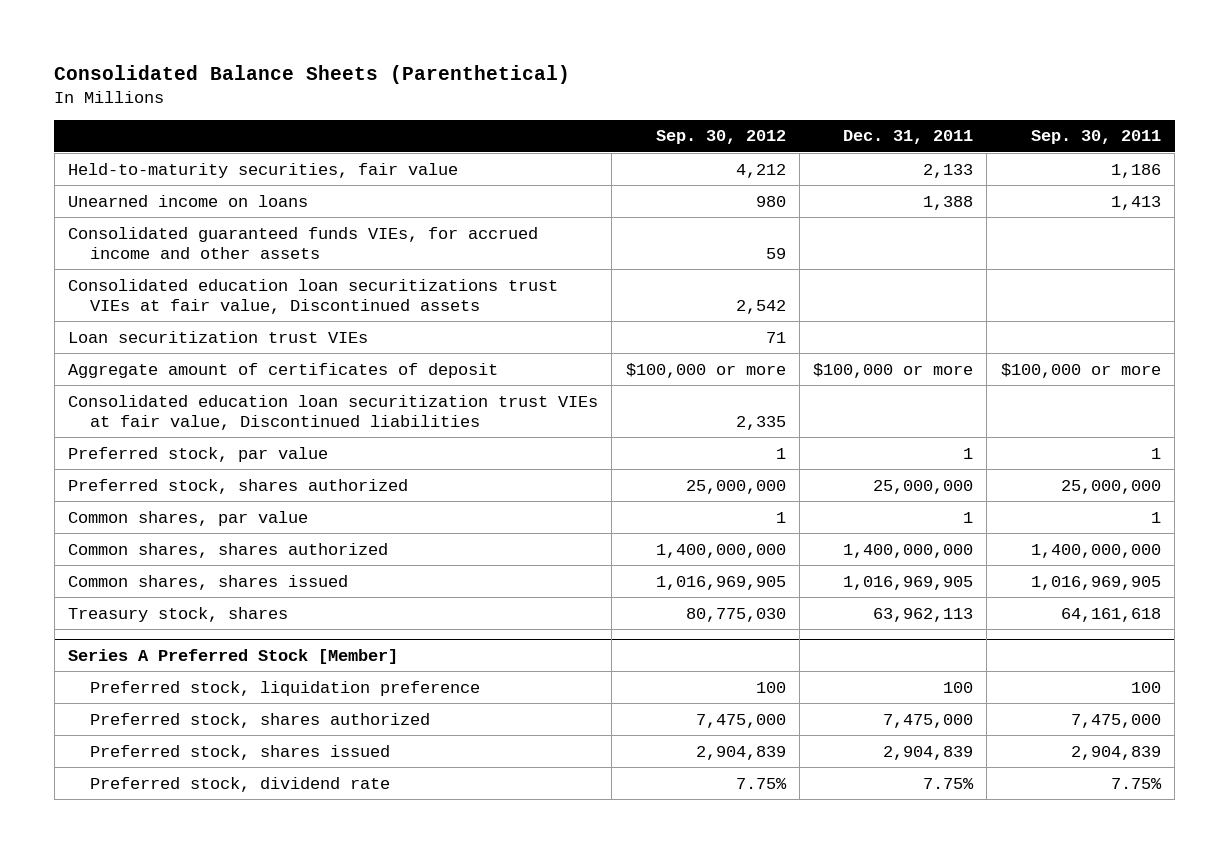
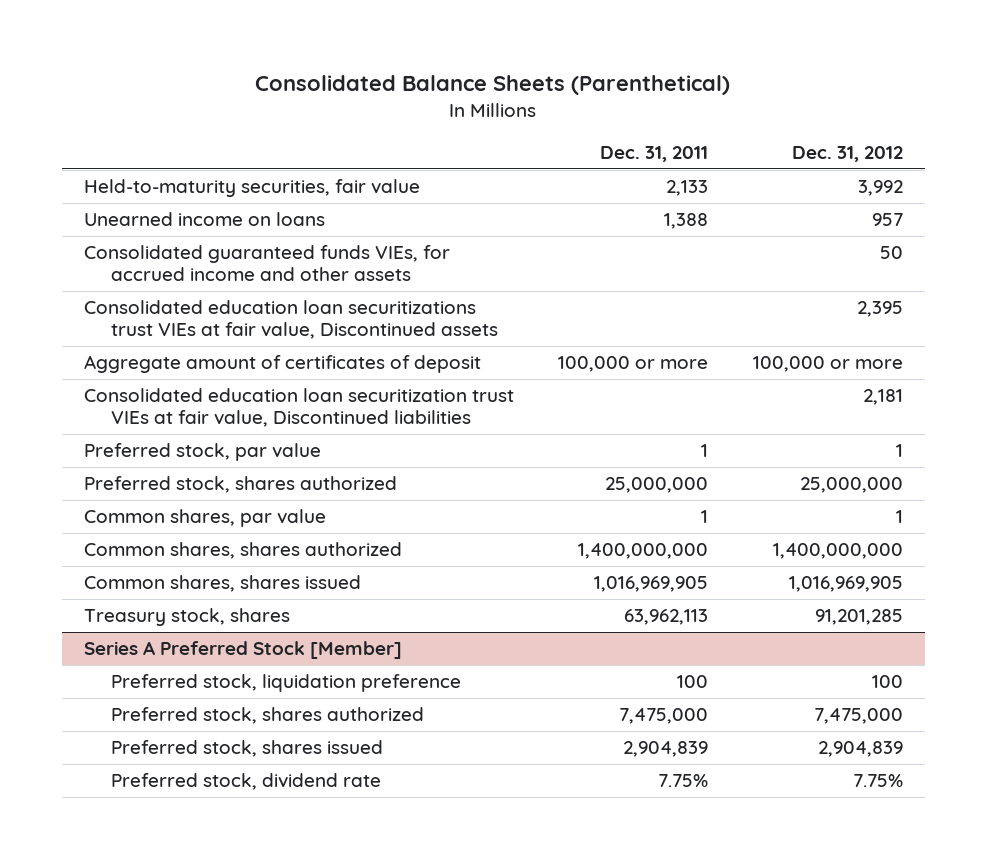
[655,130,786,145] Sep. 30, 2012 -> none
[1030,130,1161,145] Sep. 30, 2011 -> none
none -> [791,146,903,163] Dec. 31, 2012
[68,330,369,343] Loan securitization trust VIEs -> none
[813,362,974,378] $100,000 or more -> [558,356,709,373] 100,000 or more

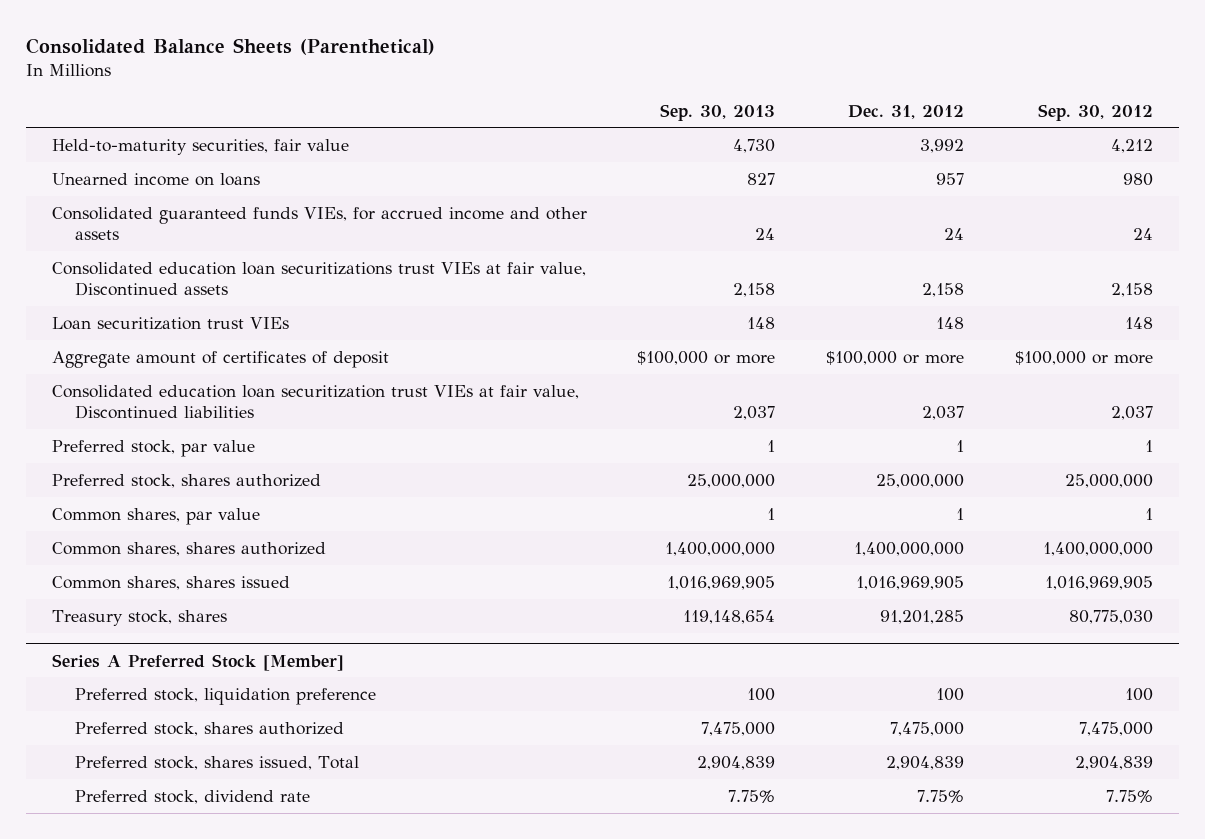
[600,146,709,163] Dec. 31, 2011 -> none
none -> [660,103,776,121] Sep. 30, 2013
none -> [1038,103,1154,121] Sep. 30, 2012
[879,246,903,260] 50 -> [944,228,965,241] 24
[856,301,903,318] 2,395 -> [922,283,965,298] 2,158
none -> [51,316,289,330] Loan securitization trust VIEs
[752,356,903,373] 100,000 or more -> [826,350,965,365] $100,000 or more
[862,389,903,406] 2,181 -> [922,406,965,421] 2,037
[111,740,384,758] Preferred stock, shares issued -> [75,755,360,770] Preferred stock, shares issued, Total

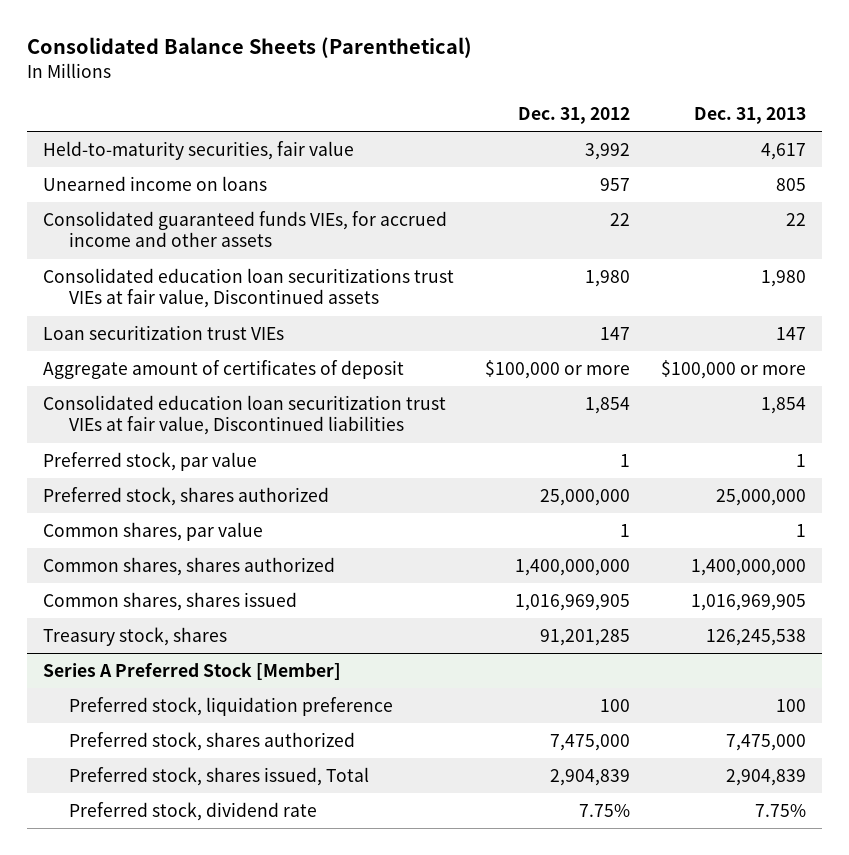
[660,103,776,121] Sep. 30, 2013 -> none
[1038,103,1154,121] Sep. 30, 2012 -> none
none -> [694,106,807,124] Dec. 31, 2013
[944,228,965,241] 24 -> [609,213,630,227] 22
[922,283,965,298] 2,158 -> [584,270,630,288] 1,980
[936,316,965,329] 148 -> [599,327,630,341] 147
[922,406,965,421] 2,037 -> [584,397,630,415] 1,854

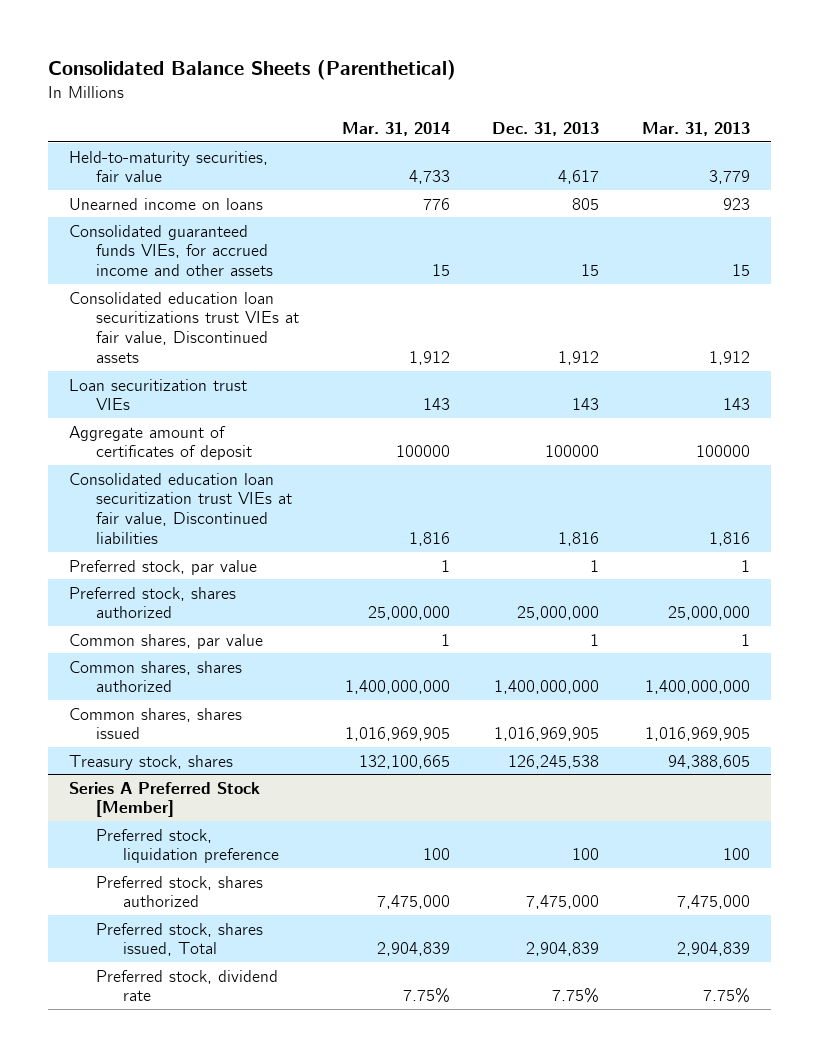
[517,106,630,124] Dec. 31, 2012 -> none
none -> [341,122,450,137] Mar. 31, 2014
none -> [641,122,750,137] Mar. 31, 2013
[786,213,807,227] 22 -> [581,264,600,277] 15
[761,270,807,288] 1,980 -> [558,350,600,365] 1,912
[776,327,807,341] 147 -> [572,398,600,411] 143
[661,360,807,380] $100,000 or more -> [545,445,600,458] 100000
[761,397,807,415] 1,854 -> [558,531,600,546] 1,816

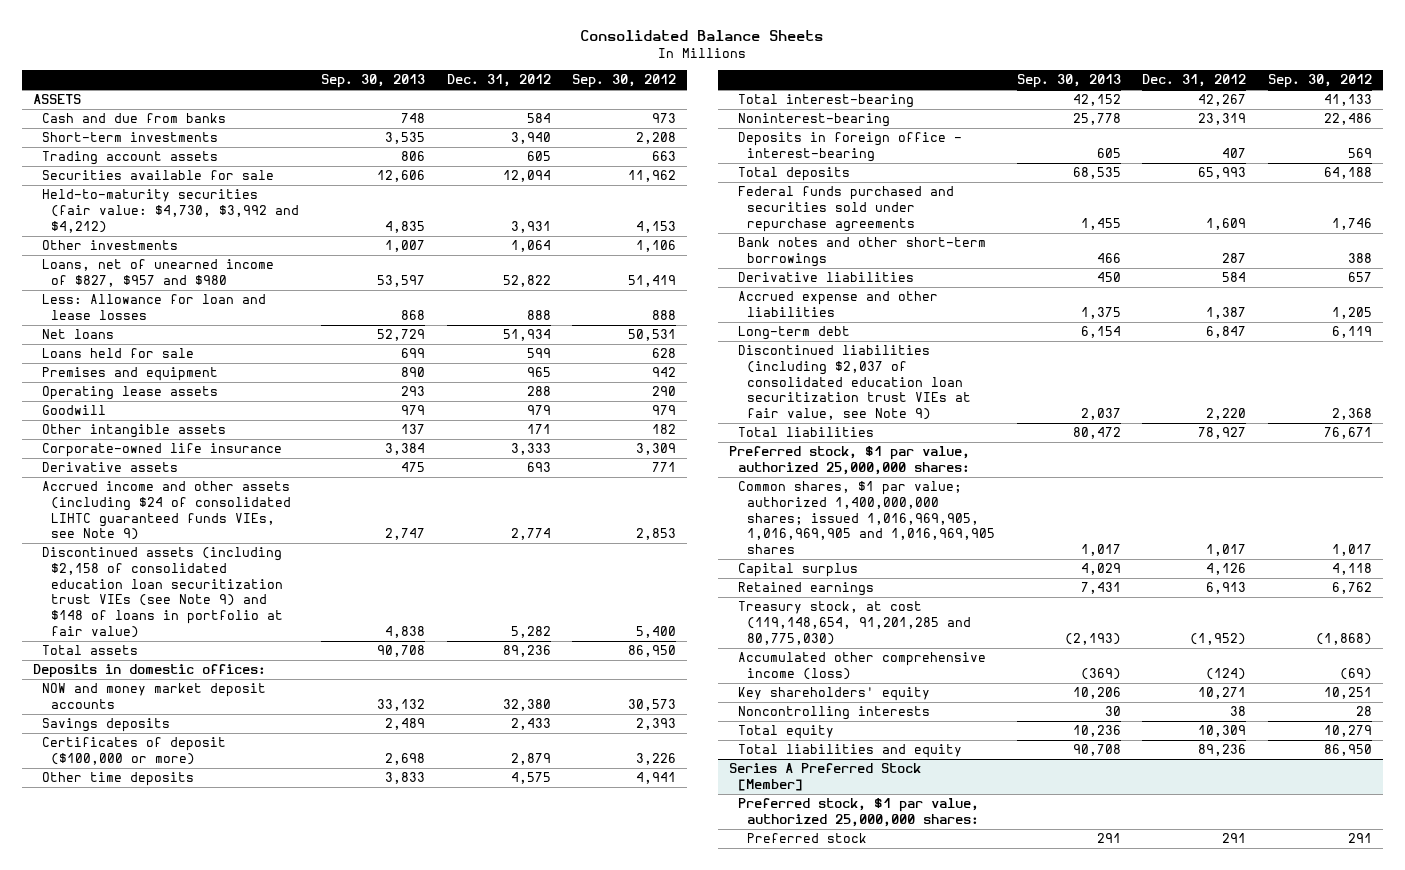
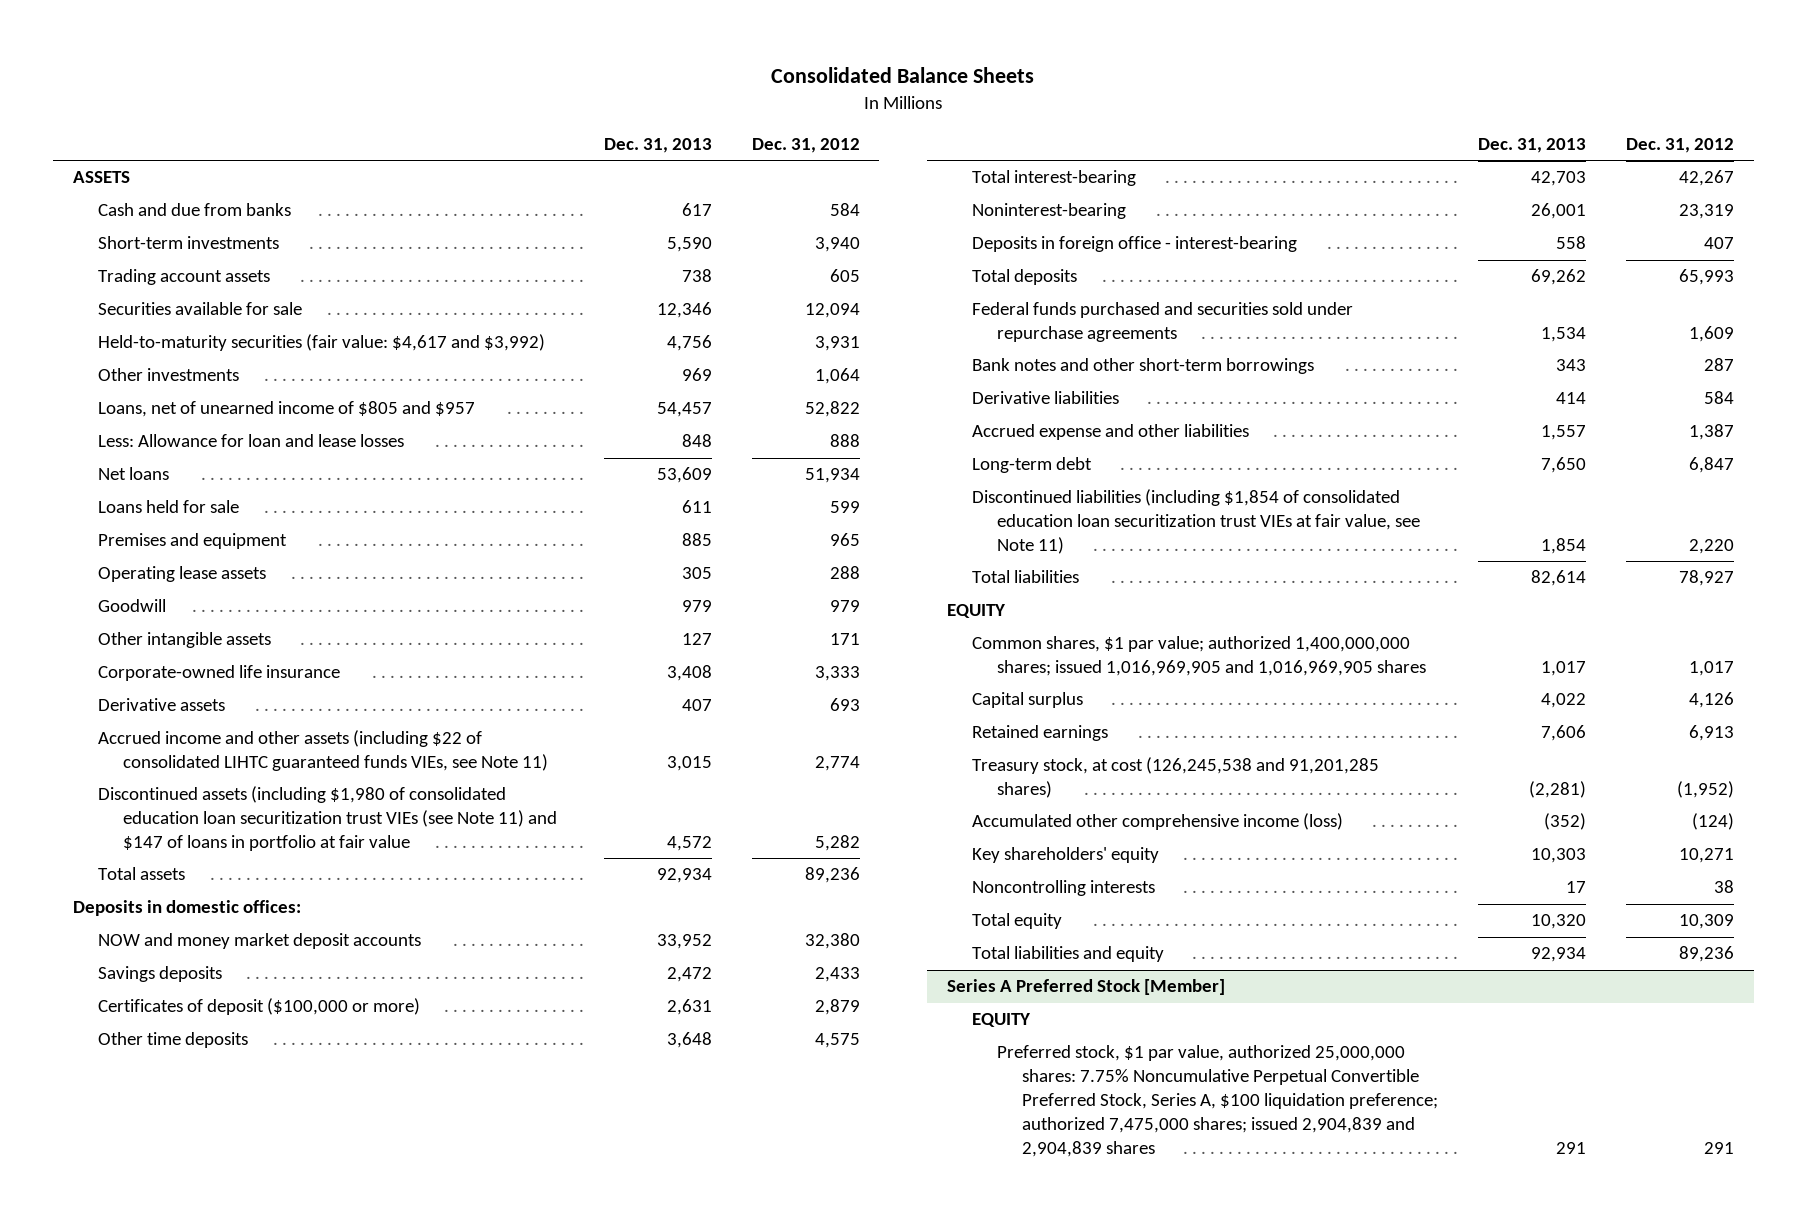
[320,74,425,89] Sep. 30, 2013 -> none
[572,74,677,89] Sep. 30, 2012 -> none
none -> [603,138,712,154] Dec. 31, 2013
[42,189,300,233] Held-to-maturity securities (fair value: $4,730, $3,992 and $4,212) -> [97,334,545,352] Held-to-maturity securities (fair value: $4,617 and $3,992)
[42,259,275,288] Loans, net of unearned income of $827, $957 and $980 -> [97,401,475,418] Loans, net of unearned income of $805 and $957
[42,481,292,541] Accrued income and other assets (including $24 of consolidated LIHTC guaranteed funds VIEs, see Note 9) -> [97,730,548,772] Accrued income and other assets (including $22 of consolidated LIHTC guaranteed funds VIEs, see Note 11)
[42,547,284,638] Discontinued assets (including $2,158 of consolidated education loan securitization trust VIEs (see Note 9) and $148 of loans in portfolio at fair value) -> [97,786,557,852] Discontinued assets (including $1,980 of consolidated education loan securitization trust VIEs (see Note 11) and $147 of loans in portfolio at fair value
[737,345,972,420] Discontinued liabilities (including $2,037 of consolidated education loan securitization trust VIEs at fair value, see Note 9) -> [972,489,1421,555] Discontinued liabilities (including $1,854 of consolidated education loan securitization trust VIEs at fair value, see Note 11)
[728,446,970,476] Preferred stock, $1 par value, authorized 25,000,000 shares: -> none
none -> [947,604,1007,619] EQUITY
[737,481,996,554] Common shares, $1 par value; authorized 1,400,000,000 shares; issued 1,016,969,905, 1,016,969,905 and 1,016,969,905 shares -> [972,636,1427,677] Common shares, $1 par value; authorized 1,400,000,000 shares; issued 1,016,969,905 and 1,016,969,905 shares
[737,601,972,645] Treasury stock, at cost (119,148,654, 91,201,285 and 80,775,030) -> [972,757,1380,799] Treasury stock, at cost (126,245,538 and 91,201,285 shares)
[737,798,980,828] Preferred stock, $1 par value, authorized 25,000,000 shares: -> none
none -> [972,1013,1032,1028] EQUITY
[747,833,868,844] Preferred stock -> [997,1045,1439,1157] Preferred stock, $1 par value, authorized 25,000,000 shares: 7.75% Noncumulative Perpetual Convertible Preferred Stock, Series A, $100 liquidation preference; authorized 7,475,000 shares; issued 2,904,839 and 2,904,839 shares

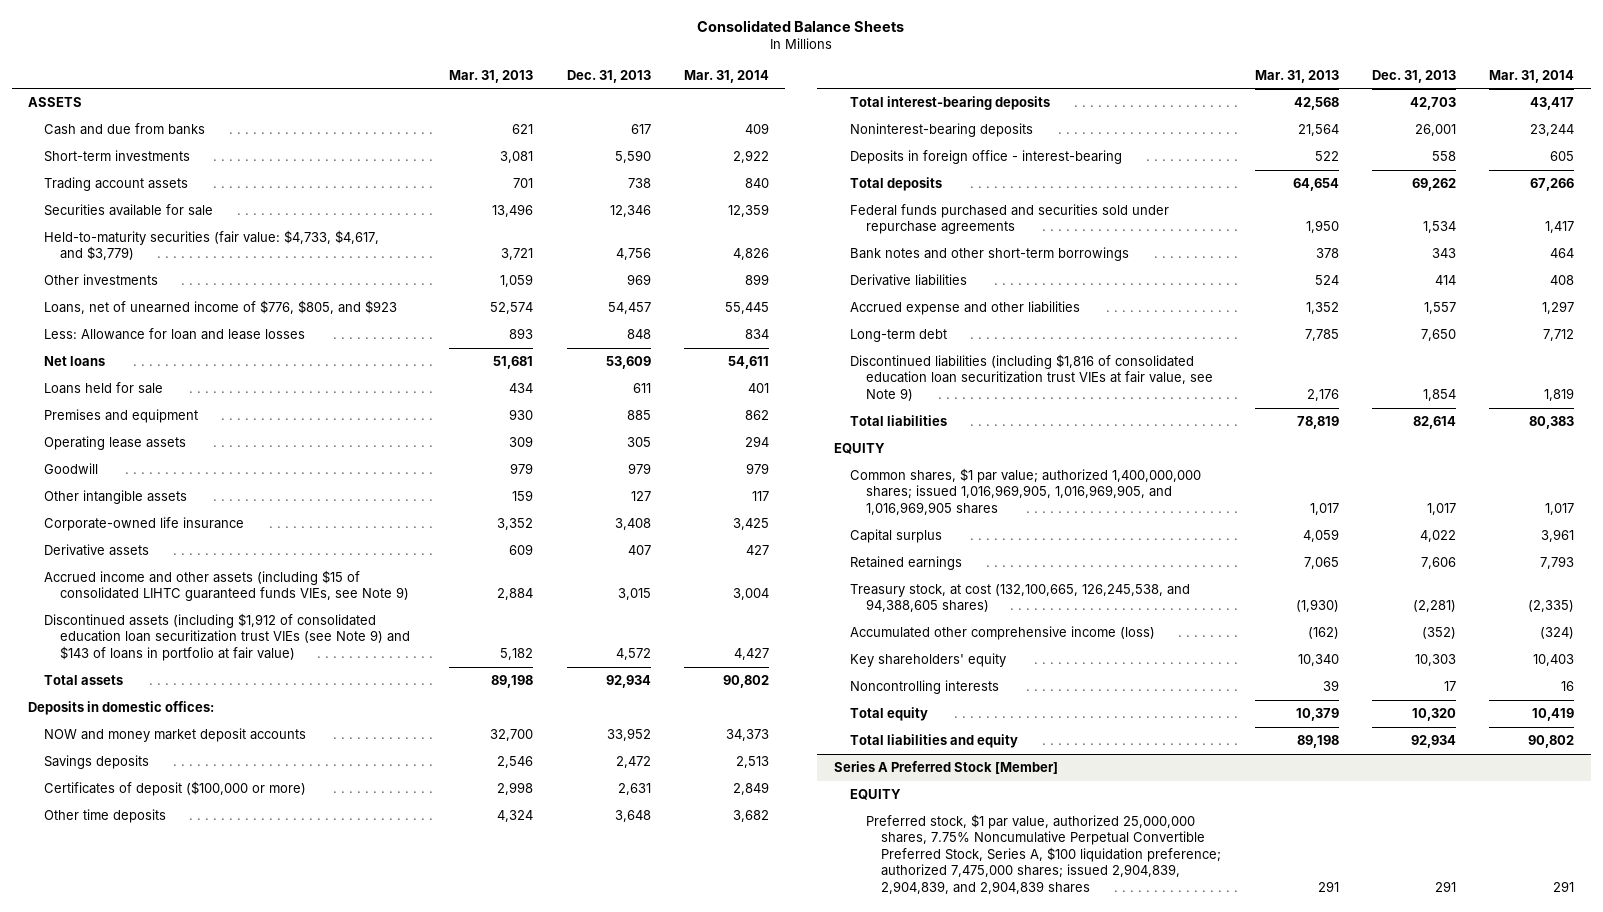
[751,138,860,154] Dec. 31, 2012 -> none
none -> [449,69,534,83] Mar. 31, 2013
none -> [683,69,769,83] Mar. 31, 2014
[97,334,545,352] Held-to-maturity securities (fair value: $4,617 and $3,992) -> [44,229,380,261] Held-to-maturity securities (fair value: $4,733, $4,617, and $3,779)
[97,401,475,418] Loans, net of unearned income of $805 and $957 -> [44,299,398,314] Loans, net of unearned income of $776, $805, and $923
[97,730,548,772] Accrued income and other assets (including $22 of consolidated LIHTC guaranteed funds VIEs, see Note 11) -> [44,569,410,602] Accrued income and other assets (including $15 of consolidated LIHTC guaranteed funds VIEs, see Note 9)
[97,786,557,852] Discontinued assets (including $1,980 of consolidated education loan securitization trust VIEs (see Note 11) and $147 of loans in portfolio at fair value -> [44,612,411,661] Discontinued assets (including $1,912 of consolidated education loan securitization trust VIEs (see Note 9) and $143 of loans in portfolio at fair value)
[972,170,1137,187] Total interest-bearing -> [849,95,1050,110] Total interest-bearing deposits
[972,203,1127,220] Noninterest-bearing -> [849,122,1033,137] Noninterest-bearing deposits
[972,489,1421,555] Discontinued liabilities (including $1,854 of consolidated education loan securitization trust VIEs at fair value, see Note 11) -> [849,353,1213,401] Discontinued liabilities (including $1,816 of consolidated education loan securitization trust VIEs at fair value, see Note 9)
[972,636,1427,677] Common shares, $1 par value; authorized 1,400,000,000 shares; issued 1,016,969,905 and 1,016,969,905 shares -> [849,467,1201,515] Common shares, $1 par value; authorized 1,400,000,000 shares; issued 1,016,969,905, 1,016,969,905, and 1,016,969,905 shares
[972,757,1380,799] Treasury stock, at cost (126,245,538 and 91,201,285 shares) -> [849,583,1190,613] Treasury stock, at cost (132,100,665, 126,245,538, and 94,388,605 shares)
[997,1045,1439,1157] Preferred stock, $1 par value, authorized 25,000,000 shares: 7.75% Noncumulative Perpetual Convertible Preferred Stock, Series A, $100 liquidation preference; authorized 7,475,000 shares; issued 2,904,839 and 2,904,839 shares -> [865,813,1222,894] Preferred stock, $1 par value, authorized 25,000,000 shares, 7.75% Noncumulative Perpetual Convertible Preferred Stock, Series A, $100 liquidation preference; authorized 7,475,000 shares; issued 2,904,839, 2,904,839, and 2,904,839 shares

